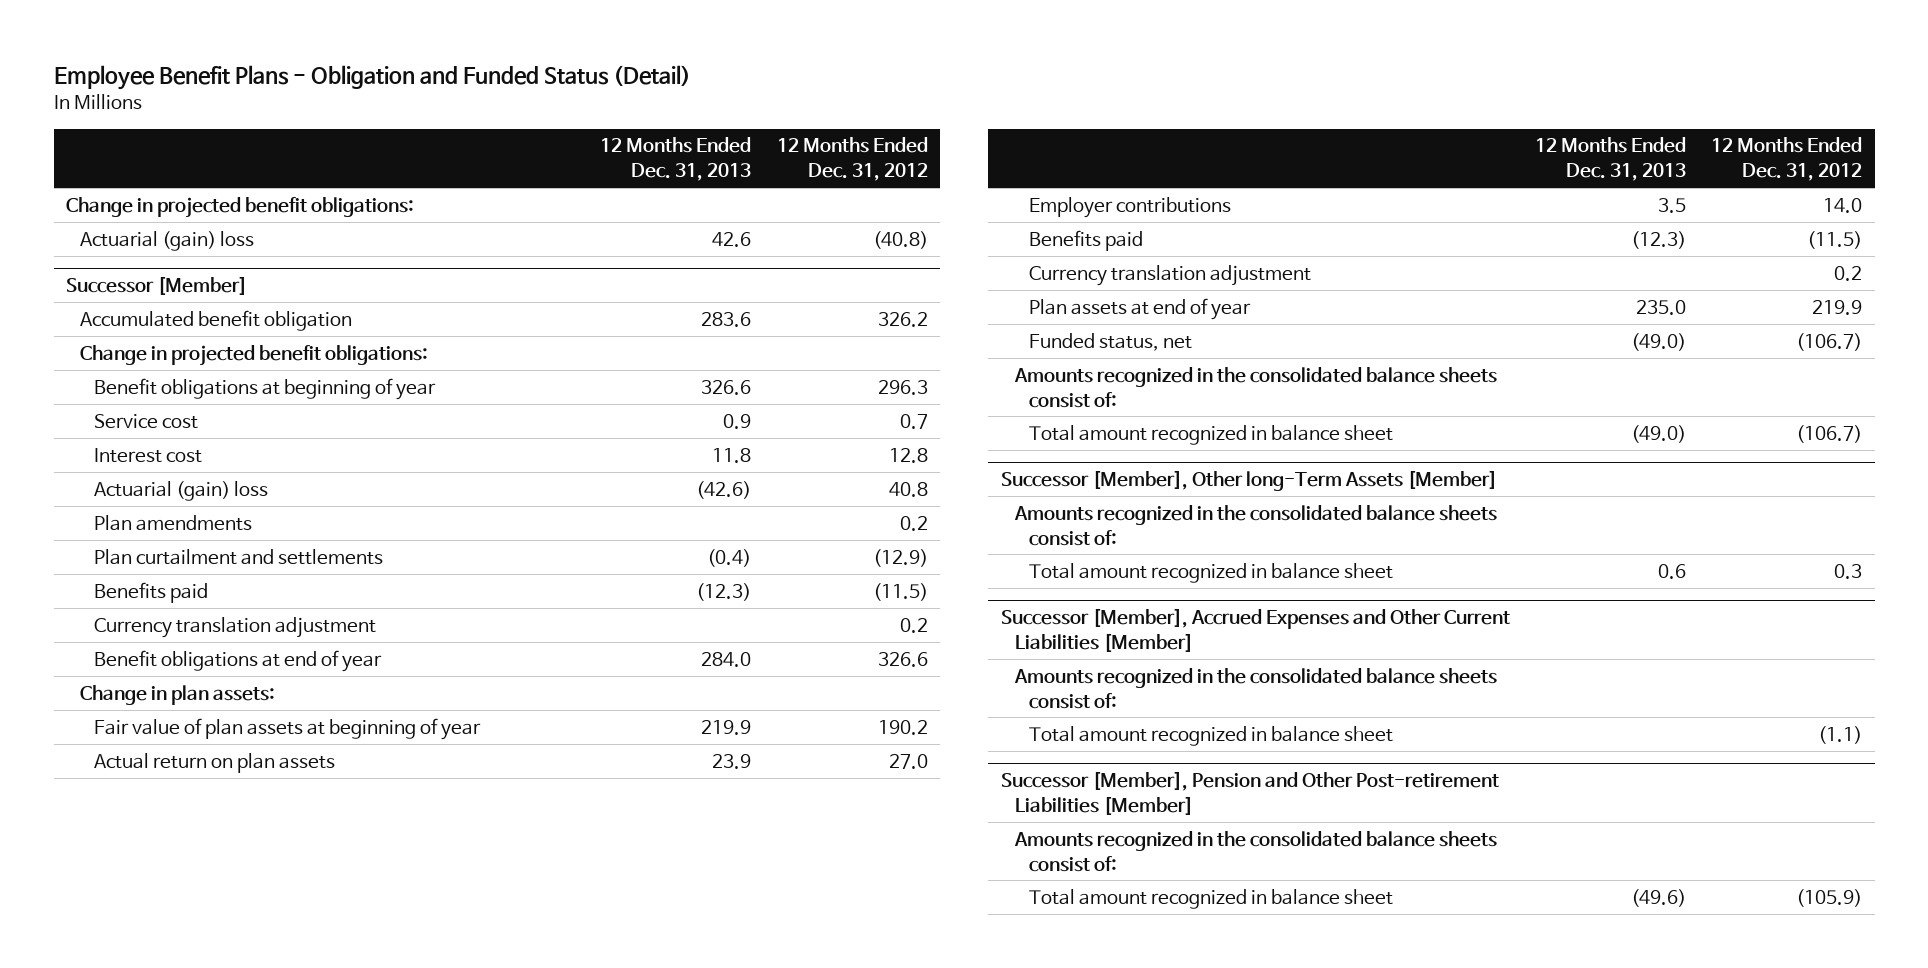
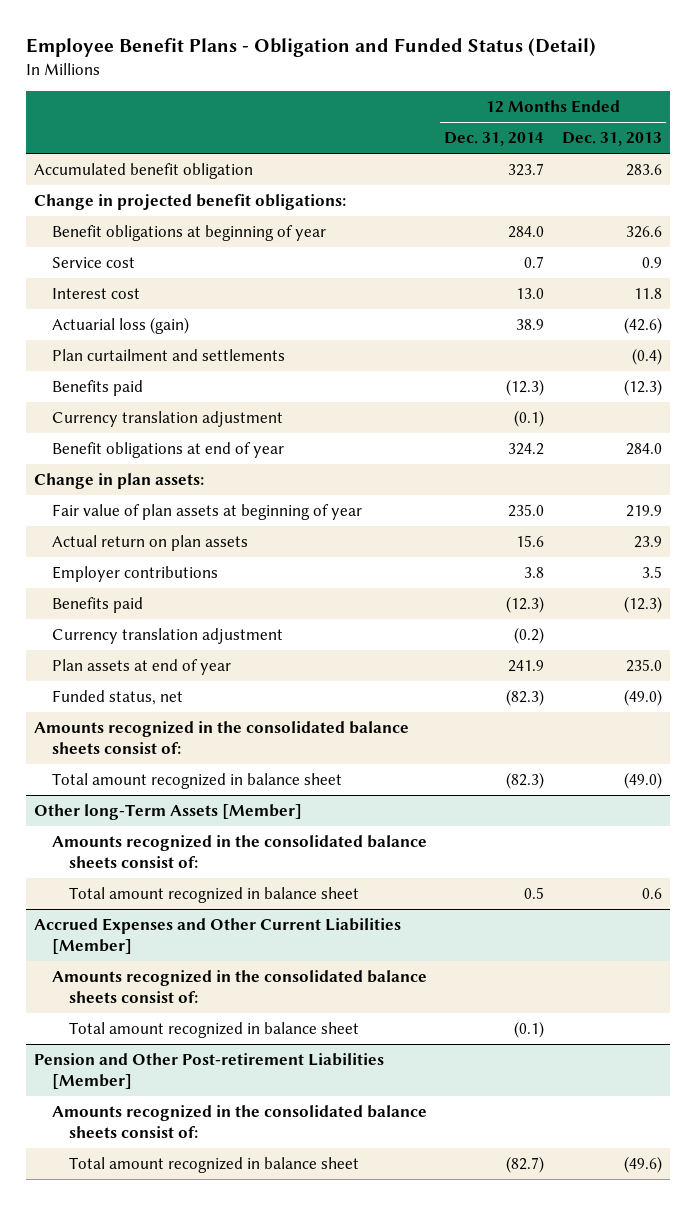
[776,137,928,182] 12 Months Ended Dec. 31, 2012 -> none
none -> [444,132,545,147] Dec. 31, 2014
[66,196,415,218] Change in projected benefit obligations: -> none
[80,230,255,251] Actuarial (gain) loss -> none
[66,276,248,296] Successor [Member] -> none
[94,514,253,531] Plan amendments -> none
[94,480,269,501] Actuarial (gain) loss -> [51,316,189,334] Actuarial loss (gain)
[1000,470,1497,492] Successor [Member], Other long-Term Assets [Member] -> [34,803,303,820] Other long-Term Assets [Member]
[1000,608,1510,652] Successor [Member], Accrued Expenses and Other Current Liabilities [Member] -> [34,917,402,955] Accrued Expenses and Other Current Liabilities [Member]
[1000,771,1499,815] Successor [Member], Pension and Other Post-retirement Liabilities [Member] -> [34,1052,385,1090] Pension and Other Post-retirement Liabilities [Member]

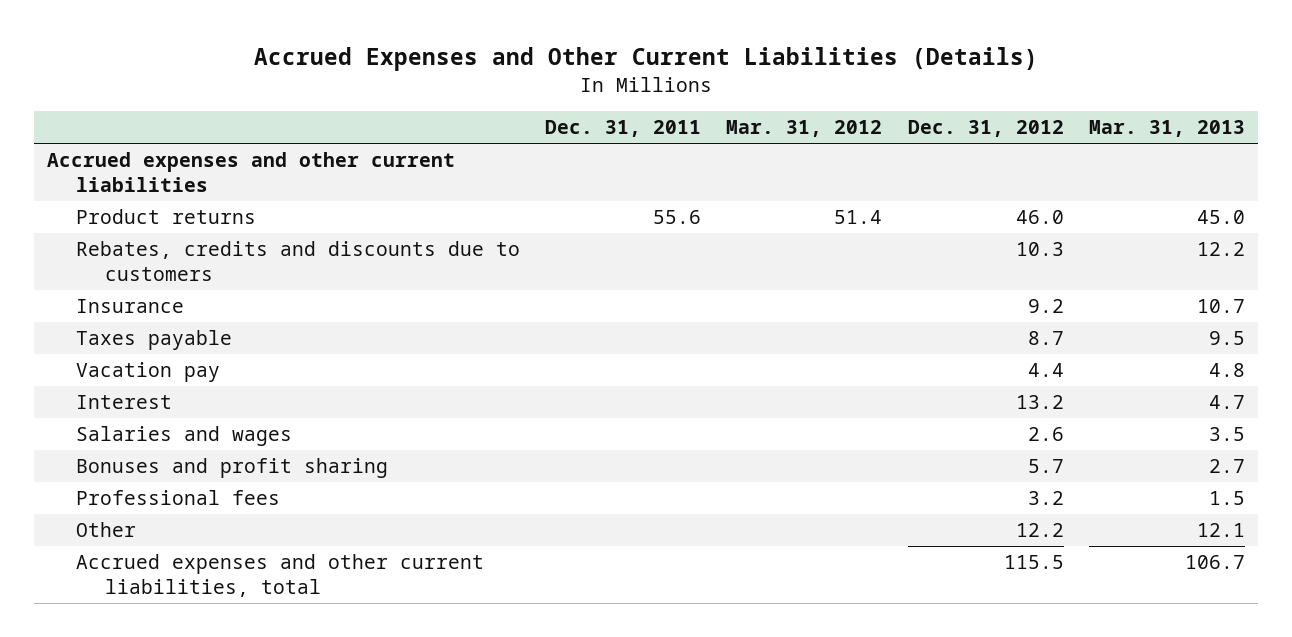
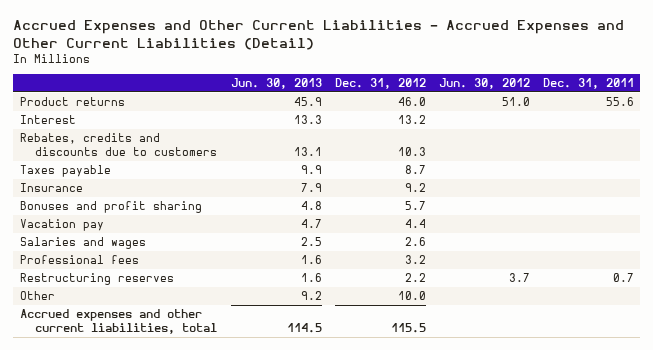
[254,46,1039,71] Accrued Expenses and Other Current Liabilities (Details) -> [13,20,625,50] Accrued Expenses and Other Current Liabilities - Accrued Expenses and Other Current Liabilities (Detail)
[726,120,883,138] Mar. 31, 2012 -> none
[1089,120,1246,138] Mar. 31, 2013 -> none
none -> [230,77,322,89] Jun. 30, 2013
none -> [438,77,530,89] Jun. 30, 2012
[46,152,455,192] Accrued expenses and other current liabilities -> none
[75,395,172,410] Interest -> [19,115,76,125] Interest
[75,299,184,314] Insurance -> [19,183,83,193] Insurance
[75,458,388,479] Bonuses and profit sharing -> [19,201,202,214] Bonuses and profit sharing
none -> [19,273,174,286] Restructuring reserves
[1015,523,1064,538] 12.2 -> [397,291,426,301] 10.0

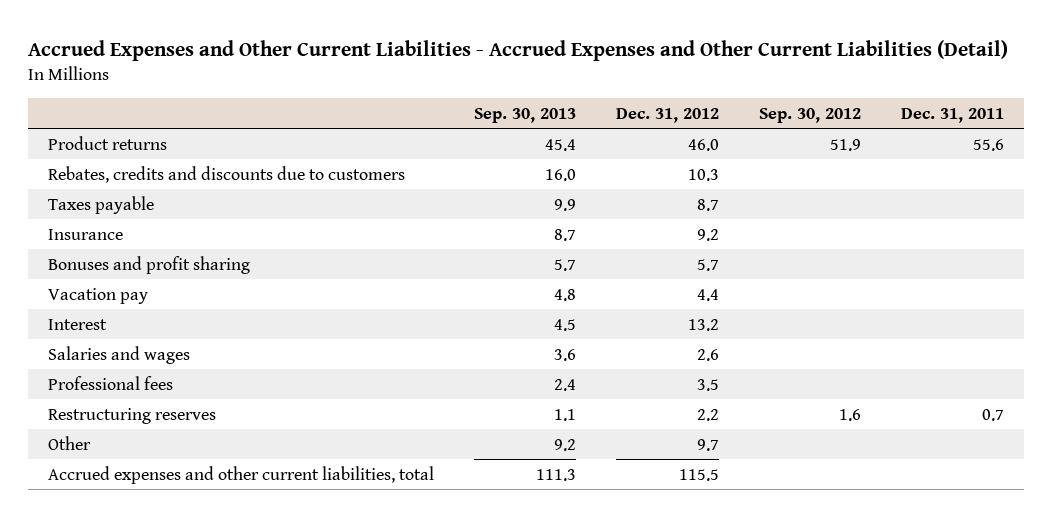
[230,77,322,89] Jun. 30, 2013 -> none
[438,77,530,89] Jun. 30, 2012 -> none
none -> [474,107,577,123] Sep. 30, 2013
none -> [759,107,862,123] Sep. 30, 2012
[19,115,76,125] Interest -> [48,318,108,330] Interest
[404,255,426,265] 3.2 -> [697,378,720,391] 3.5
[397,291,426,301] 10.0 -> [697,438,720,451] 9.7

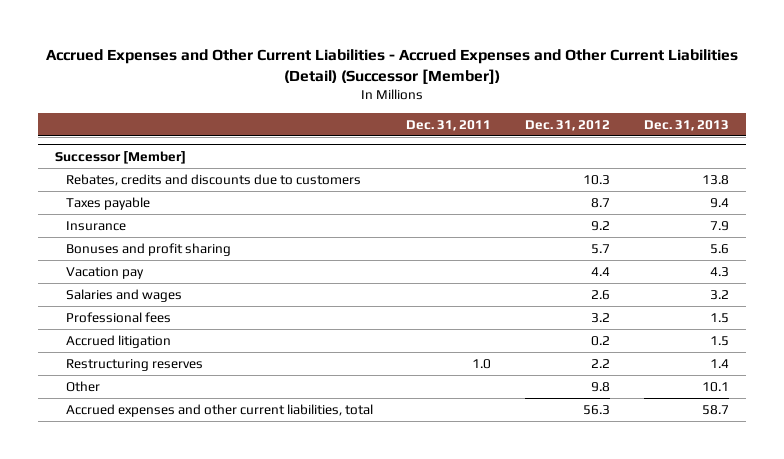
[28,39,1009,61] Accrued Expenses and Other Current Liabilities - Accrued Expenses and Other Current Liabilities (Detail) -> [45,48,738,84] Accrued Expenses and Other Current Liabilities - Accrued Expenses and Other Current Liabilities (Detail) (Successor [Member])
[474,107,577,123] Sep. 30, 2013 -> none
[759,107,862,123] Sep. 30, 2012 -> none
none -> [643,119,729,131] Dec. 31, 2013
[48,135,168,150] Product returns -> none
none -> [55,150,187,164] Successor [Member]
[48,318,108,330] Interest -> none
[697,378,720,391] 3.5 -> [591,312,611,323] 3.2
none -> [65,334,171,348] Accrued litigation
[982,408,1005,421] 0.7 -> [472,358,492,369] 1.0
[697,438,720,451] 9.7 -> [591,381,611,392] 9.8
[679,468,720,481] 115.5 -> [583,404,611,415] 56.3

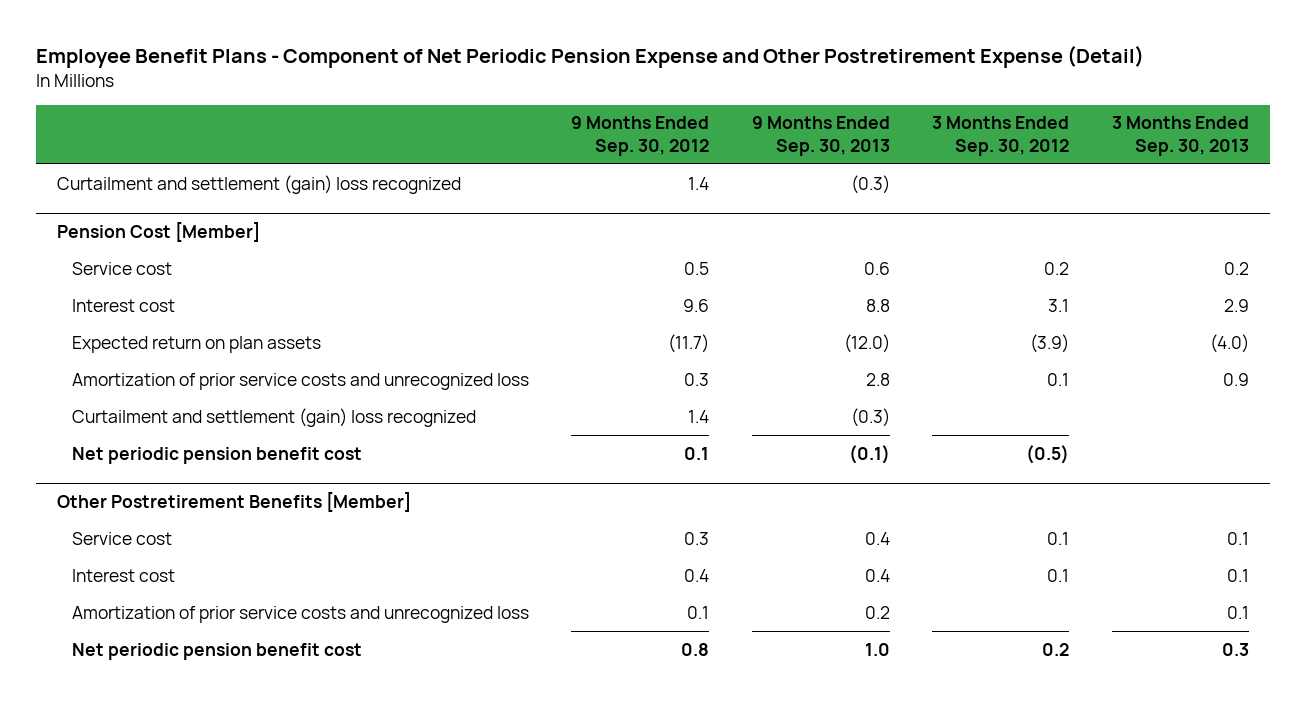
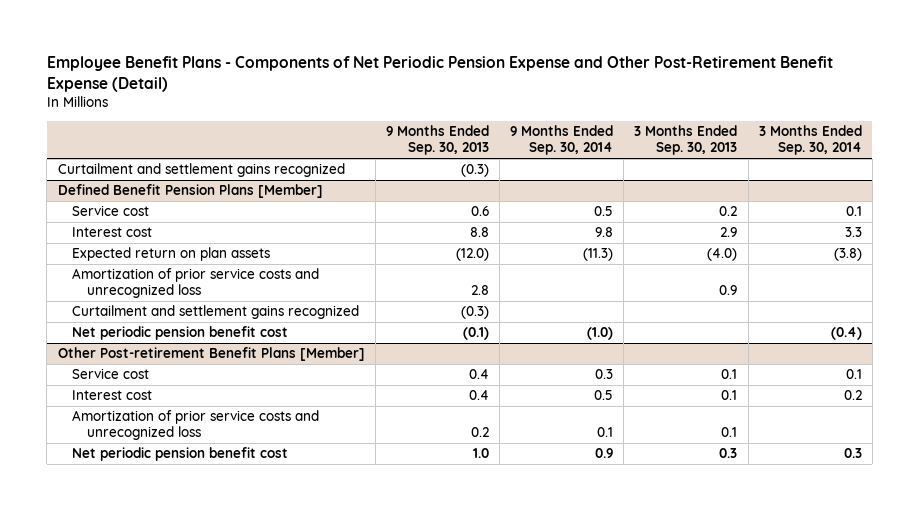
[36,45,1145,69] Employee Benefit Plans - Component of Net Periodic Pension Expense and Other Postretirement Expense (Detail) -> [46,55,833,93] Employee Benefit Plans - Components of Net Periodic Pension Expense and Other Post-Retirement Benefit Expense (Detail)
[571,116,710,156] 9 Months Ended Sep. 30, 2012 -> none
[932,116,1070,156] 3 Months Ended Sep. 30, 2012 -> none
none -> [510,125,614,156] 9 Months Ended Sep. 30, 2014
none -> [758,125,862,156] 3 Months Ended Sep. 30, 2014
[57,221,261,242] Pension Cost [Member] -> none
[57,174,462,194] Curtailment and settlement (gain) loss recognized -> [57,163,345,178] Curtailment and settlement gains recognized
none -> [57,184,323,199] Defined Benefit Pension Plans [Member]
[71,407,476,427] Curtailment and settlement (gain) loss recognized -> [72,305,360,320] Curtailment and settlement gains recognized
[57,491,412,512] Other Postretirement Benefits [Member] -> none
none -> [57,347,365,362] Other Post-retirement Benefit Plans [Member]

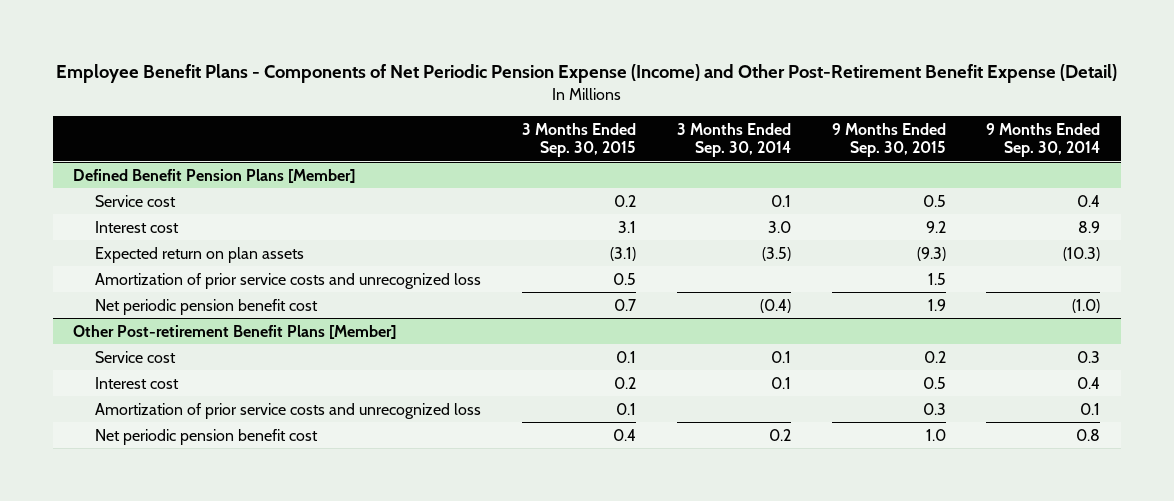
[46,55,833,93] Employee Benefit Plans - Components of Net Periodic Pension Expense and Other Post-Retirement Benefit Expense (Detail) -> [55,64,1117,84] Employee Benefit Plans - Components of Net Periodic Pension Expense (Income) and Other Post-Retirement Benefit Expense (Detail)
[385,125,489,156] 9 Months Ended Sep. 30, 2013 -> none
[634,125,738,156] 3 Months Ended Sep. 30, 2013 -> none
none -> [522,122,637,158] 3 Months Ended Sep. 30, 2015
none -> [831,122,946,158] 9 Months Ended Sep. 30, 2015
[57,163,345,178] Curtailment and settlement gains recognized -> none
[594,206,614,217] 0.5 -> [1077,194,1101,207] 0.4
[595,227,614,238] 9.8 -> [1078,220,1101,233] 8.9
[844,227,862,238] 3.3 -> [767,220,791,233] 3.0
[583,248,614,262] (11.3) -> [1063,246,1101,261] (10.3)
[833,248,862,262] (3.8) -> [761,246,791,261] (3.5)
[72,305,360,320] Curtailment and settlement gains recognized -> none
[594,390,614,401] 0.5 -> [1077,376,1101,389] 0.4
[843,390,862,401] 0.2 -> [770,376,791,389] 0.1
[595,448,614,459] 0.9 -> [1076,428,1101,441] 0.8
[843,448,862,459] 0.3 -> [768,428,791,441] 0.2

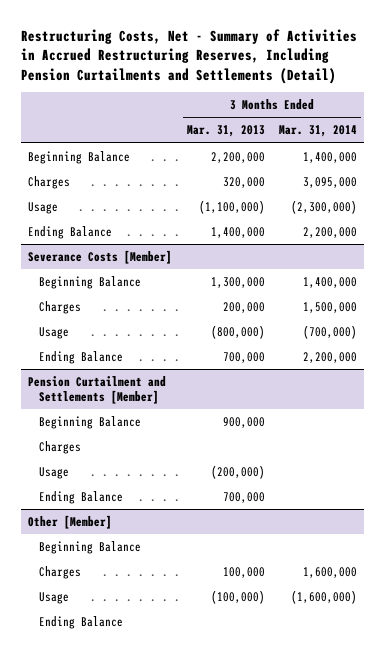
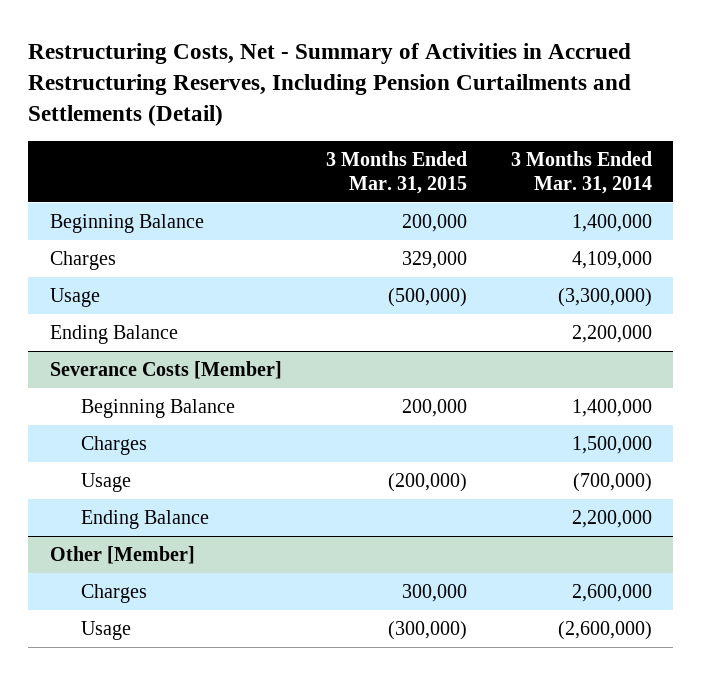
[186,125,265,138] Mar. 31, 2013 -> none
none -> [325,150,467,194] 3 Months Ended Mar. 31, 2015
[303,176,358,188] 3,095,000 -> [571,250,652,269] 4,109,000
[291,199,358,214] (2,300,000) -> [557,287,652,307] (3,300,000)
[28,375,167,405] Pension Curtailment and Settlements [Member] -> none
[38,415,141,429] Beginning Balance -> none
[38,440,81,454] Charges -> none
[38,466,69,479] Usage -> none
[38,490,123,504] Ending Balance -> none
[38,540,141,554] Beginning Balance -> none
[38,615,123,629] Ending Balance -> none
[303,566,358,578] 1,600,000 -> [571,583,652,602] 2,600,000
[291,589,358,604] (1,600,000) -> [557,620,652,640] (2,600,000)

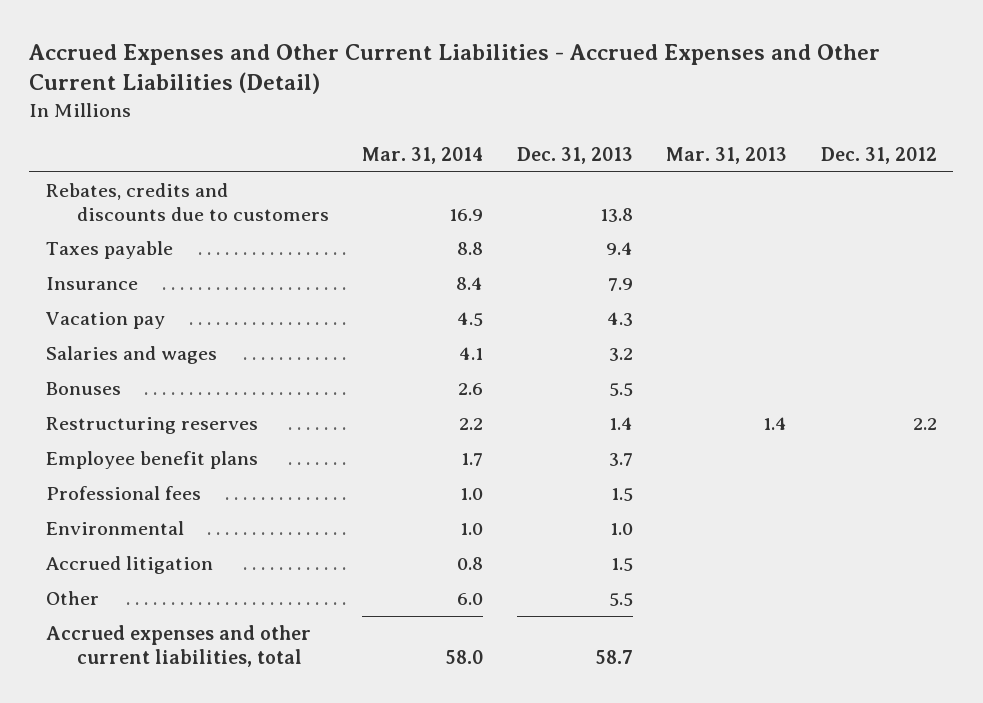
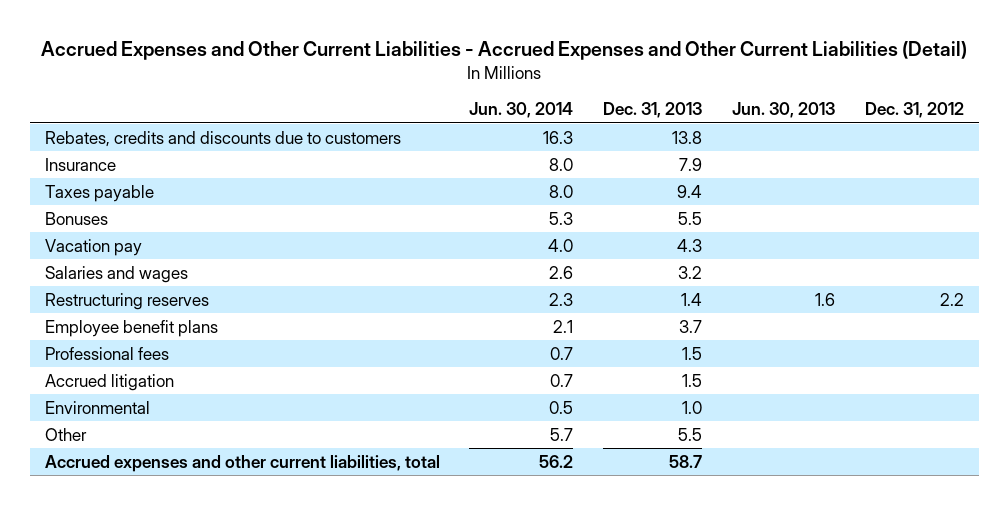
[362,146,484,164] Mar. 31, 2014 -> none
[666,146,788,164] Mar. 31, 2013 -> none
none -> [469,102,574,119] Jun. 30, 2014
none -> [731,102,835,119] Jun. 30, 2013
[46,241,174,260] Taxes payable -> [44,184,154,202] Taxes payable
[46,382,122,396] Bonuses -> [44,211,108,225] Bonuses
[46,521,185,536] Environmental -> [44,400,150,414] Environmental

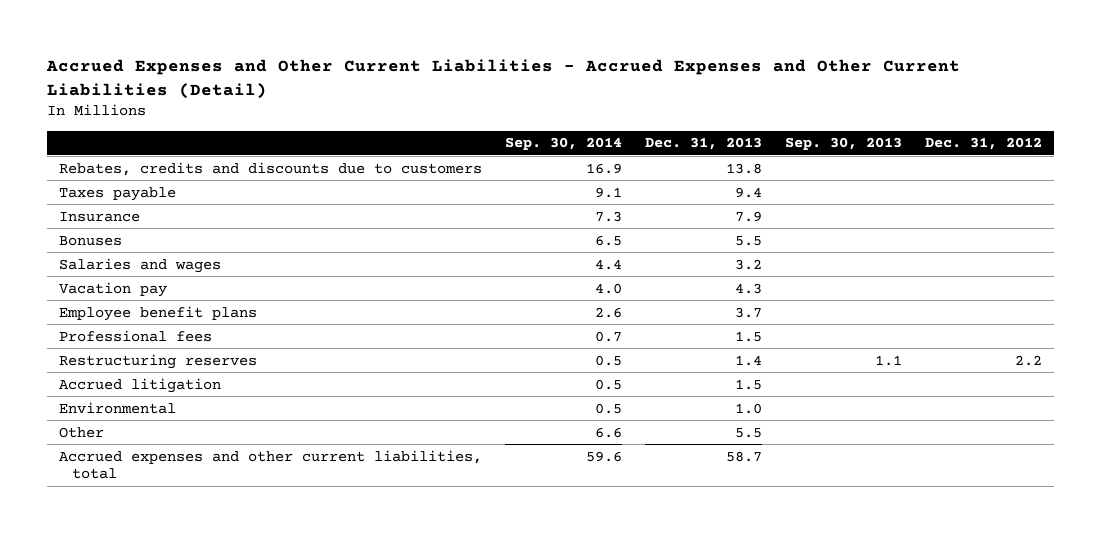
[469,102,574,119] Jun. 30, 2014 -> none
[731,102,835,119] Jun. 30, 2013 -> none
none -> [504,137,622,151] Sep. 30, 2014
none -> [785,137,903,151] Sep. 30, 2013
[44,157,116,171] Insurance -> [58,211,140,222] Insurance
[44,238,142,256] Vacation pay -> [58,281,167,297] Vacation pay
[44,292,209,310] Restructuring reserves -> [58,353,257,369] Restructuring reserves

